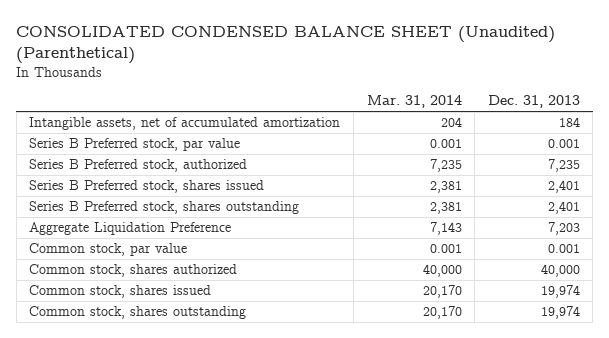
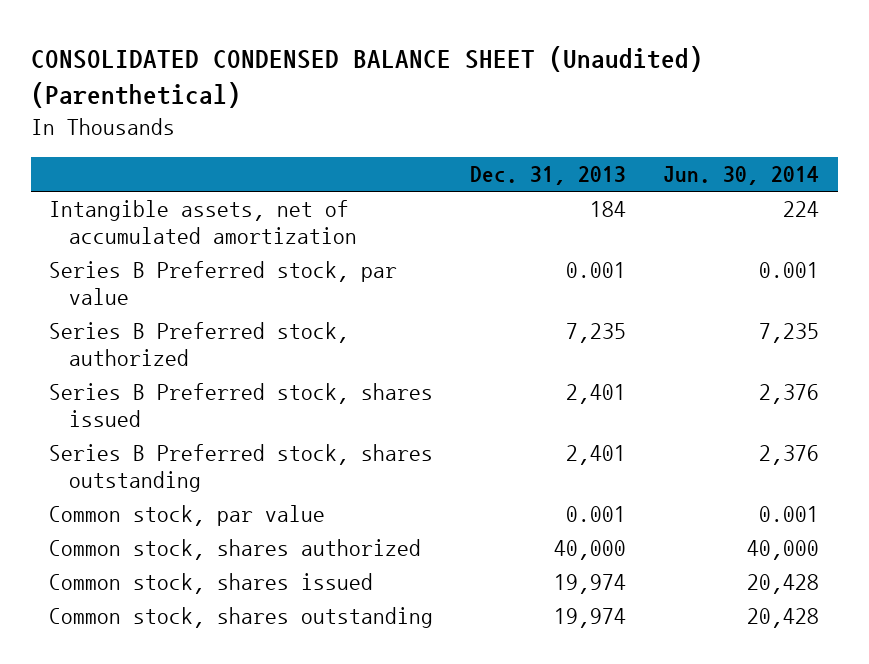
[366,95,462,109] Mar. 31, 2014 -> none
none -> [663,166,820,186] Jun. 30, 2014
[29,222,232,236] Aggregate Liquidation Preference -> none

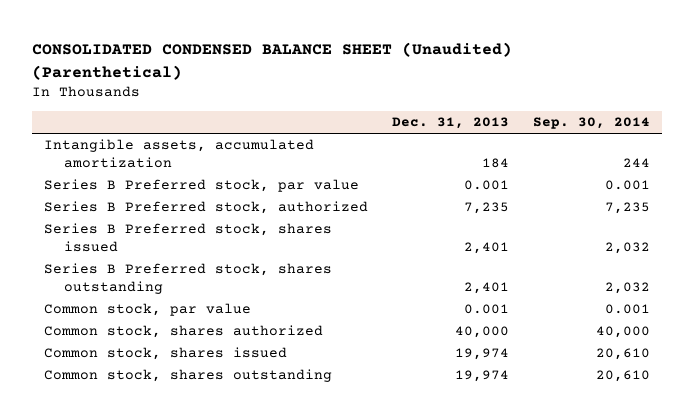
[663,166,820,186] Jun. 30, 2014 -> none
none -> [533,117,651,130] Sep. 30, 2014
[49,200,358,245] Intangible assets, net of accumulated amortization -> [43,139,314,169] Intangible assets, accumulated amortization

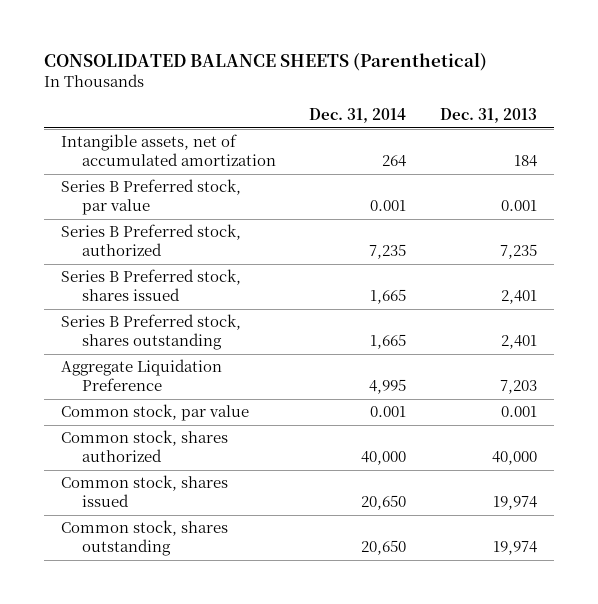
[31,42,512,80] CONSOLIDATED CONDENSED BALANCE SHEET (Unaudited) (Parenthetical) -> [44,52,488,72] CONSOLIDATED BALANCE SHEETS (Parenthetical)
[533,117,651,130] Sep. 30, 2014 -> none
none -> [309,108,407,124] Dec. 31, 2014
[43,139,314,169] Intangible assets, accumulated amortization -> [60,134,276,167] Intangible assets, net of accumulated amortization
none -> [60,359,222,392] Aggregate Liquidation Preference

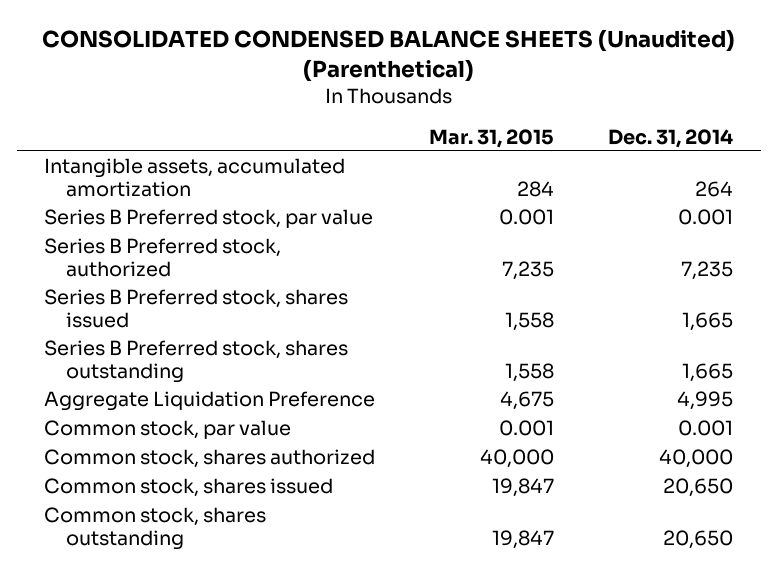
[44,52,488,72] CONSOLIDATED BALANCE SHEETS (Parenthetical) -> [41,28,735,82] CONSOLIDATED CONDENSED BALANCE SHEETS (Unaudited) (Parenthetical)
[439,108,537,124] Dec. 31, 2013 -> none
none -> [429,128,555,148] Mar. 31, 2015
[60,134,276,167] Intangible assets, net of accumulated amortization -> [43,158,345,197] Intangible assets, accumulated amortization

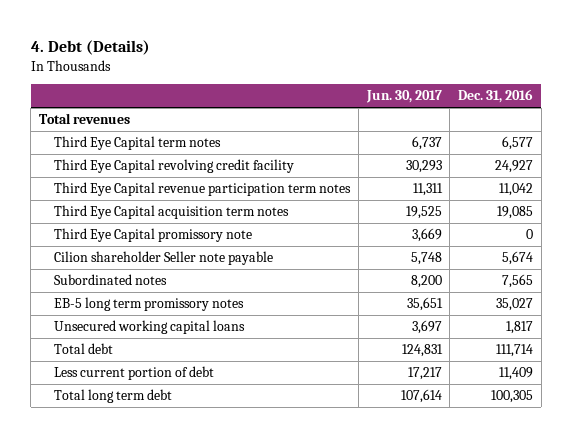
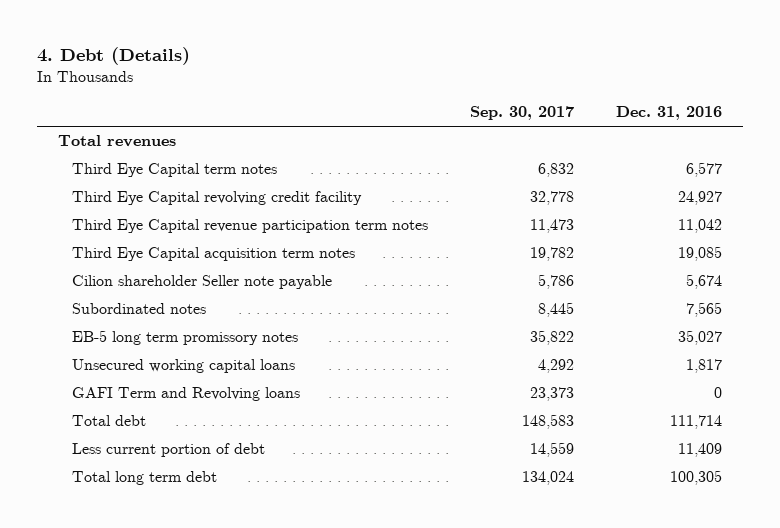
[365,90,442,104] Jun. 30, 2017 -> none
none -> [470,106,575,121] Sep. 30, 2017
[54,228,253,243] Third Eye Capital promissory note -> none
none -> [72,387,301,402] GAFI Term and Revolving loans

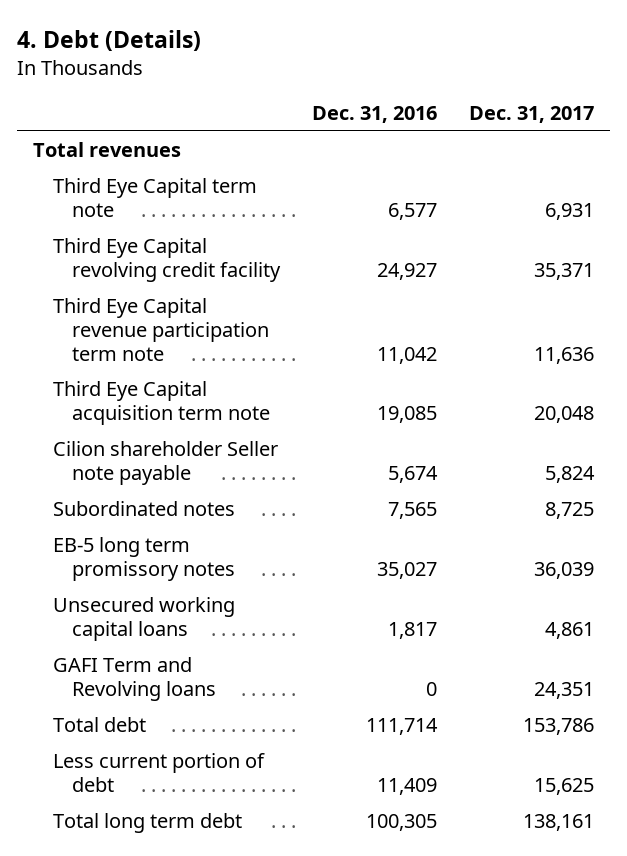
[470,106,575,121] Sep. 30, 2017 -> none
none -> [468,105,594,123] Dec. 31, 2017
[72,163,278,178] Third Eye Capital term notes -> [52,178,257,217] Third Eye Capital term note
[72,219,429,234] Third Eye Capital revenue participation term notes -> [52,298,270,361] Third Eye Capital revenue participation term note
[72,247,356,262] Third Eye Capital acquisition term notes -> [52,381,271,425] Third Eye Capital acquisition term note

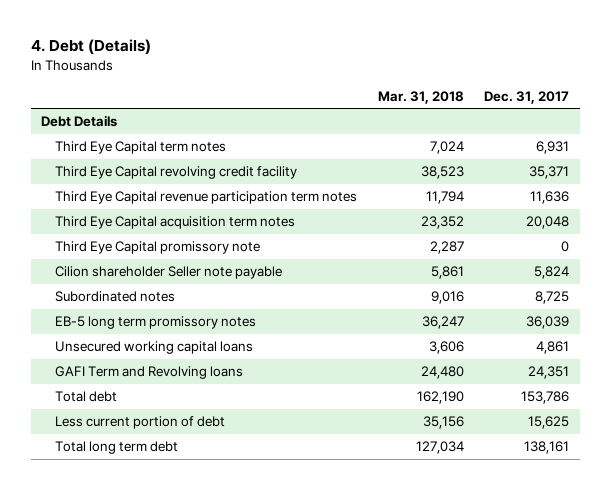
[312,105,438,123] Dec. 31, 2016 -> none
none -> [377,90,464,104] Mar. 31, 2018
[33,142,182,158] Total revenues -> none
none -> [40,115,117,128] Debt Details
[52,178,257,217] Third Eye Capital term note -> [54,141,226,155] Third Eye Capital term notes
[52,298,270,361] Third Eye Capital revenue participation term note -> [54,191,357,205] Third Eye Capital revenue participation term notes
[52,381,271,425] Third Eye Capital acquisition term note -> [54,216,295,230] Third Eye Capital acquisition term notes
none -> [54,241,260,255] Third Eye Capital promissory note

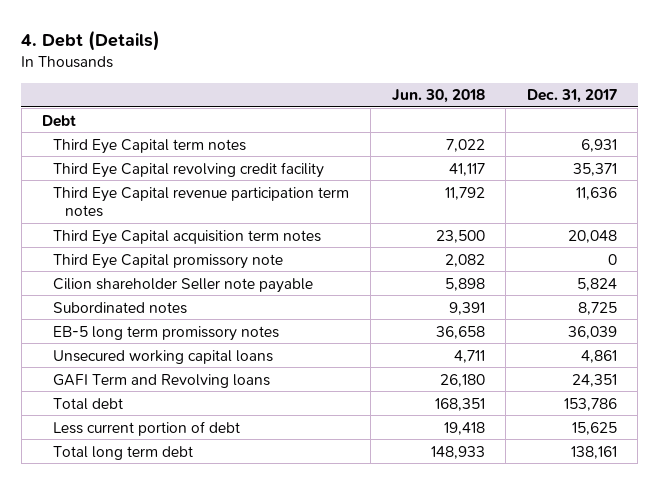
[377,90,464,104] Mar. 31, 2018 -> none
none -> [391,89,485,104] Jun. 30, 2018
[40,115,117,128] Debt Details -> [42,114,77,127] Debt

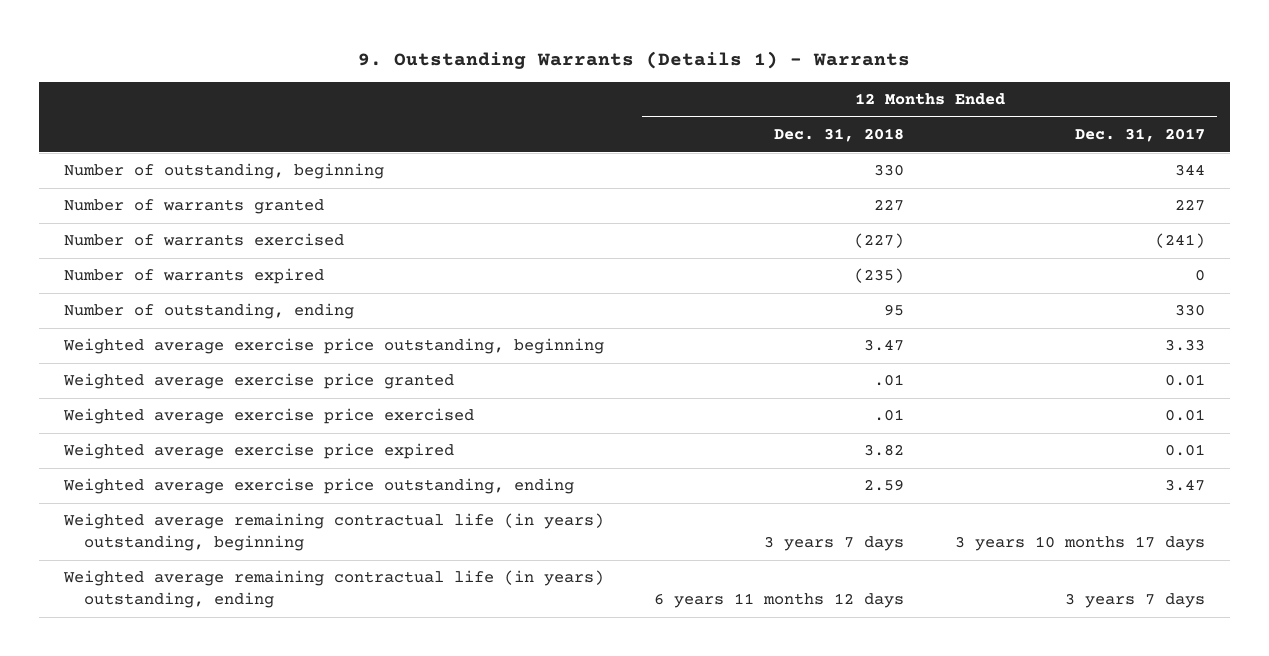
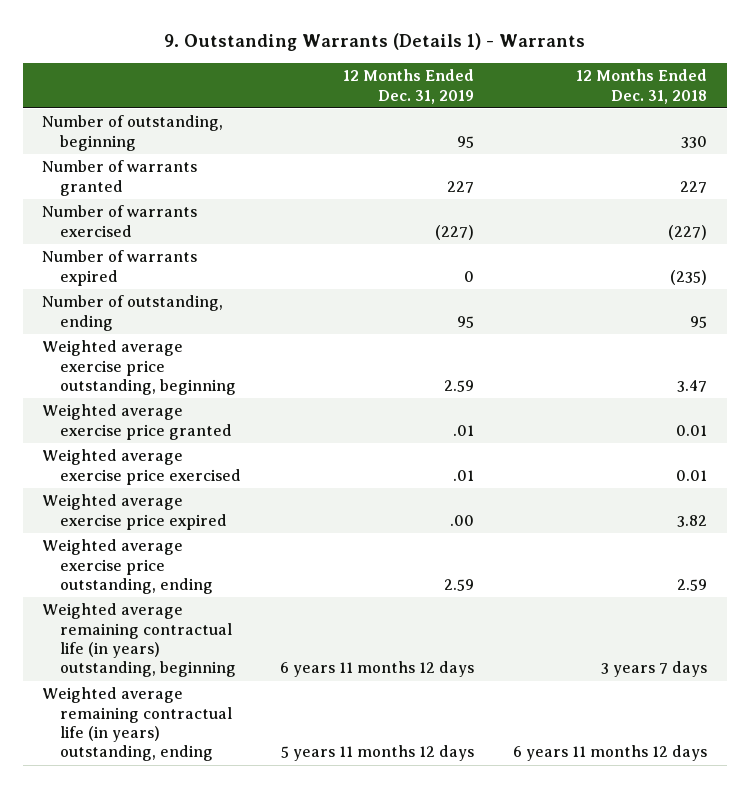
[1074,128,1205,143] Dec. 31, 2017 -> none
none -> [343,69,475,104] 12 Months Ended Dec. 31, 2019
[874,374,905,387] .01 -> [676,424,708,436] 0.01
[874,409,905,422] .01 -> [676,469,708,481] 0.01

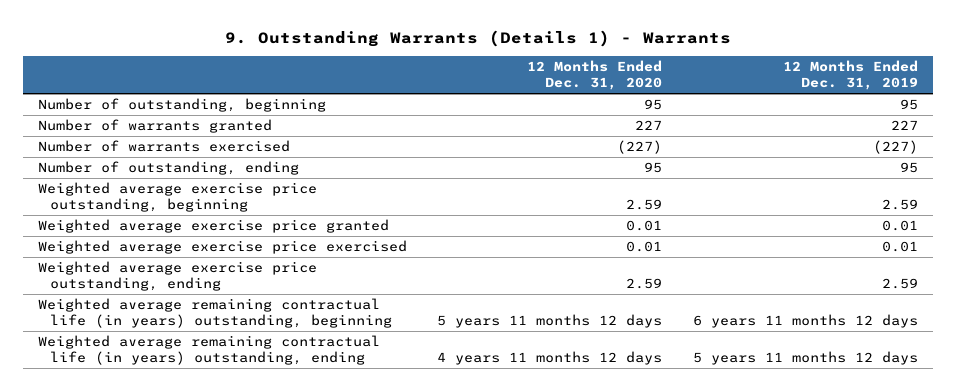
[576,69,708,104] 12 Months Ended Dec. 31, 2018 -> none
none -> [527,60,663,91] 12 Months Ended Dec. 31, 2020
[42,250,198,286] Number of warrants expired -> none
[42,494,228,530] Weighted average exercise price expired -> none
[453,424,475,436] .01 -> [881,220,918,232] 0.01
[453,469,475,481] .01 -> [881,241,918,253] 0.01

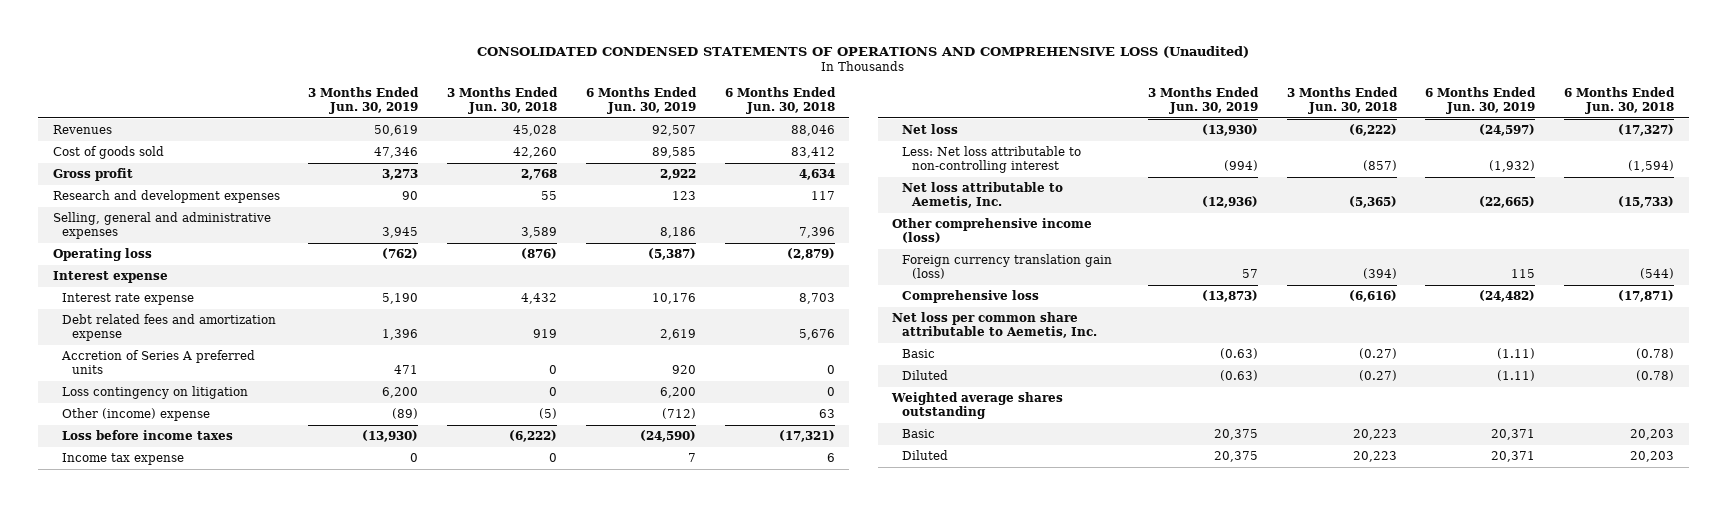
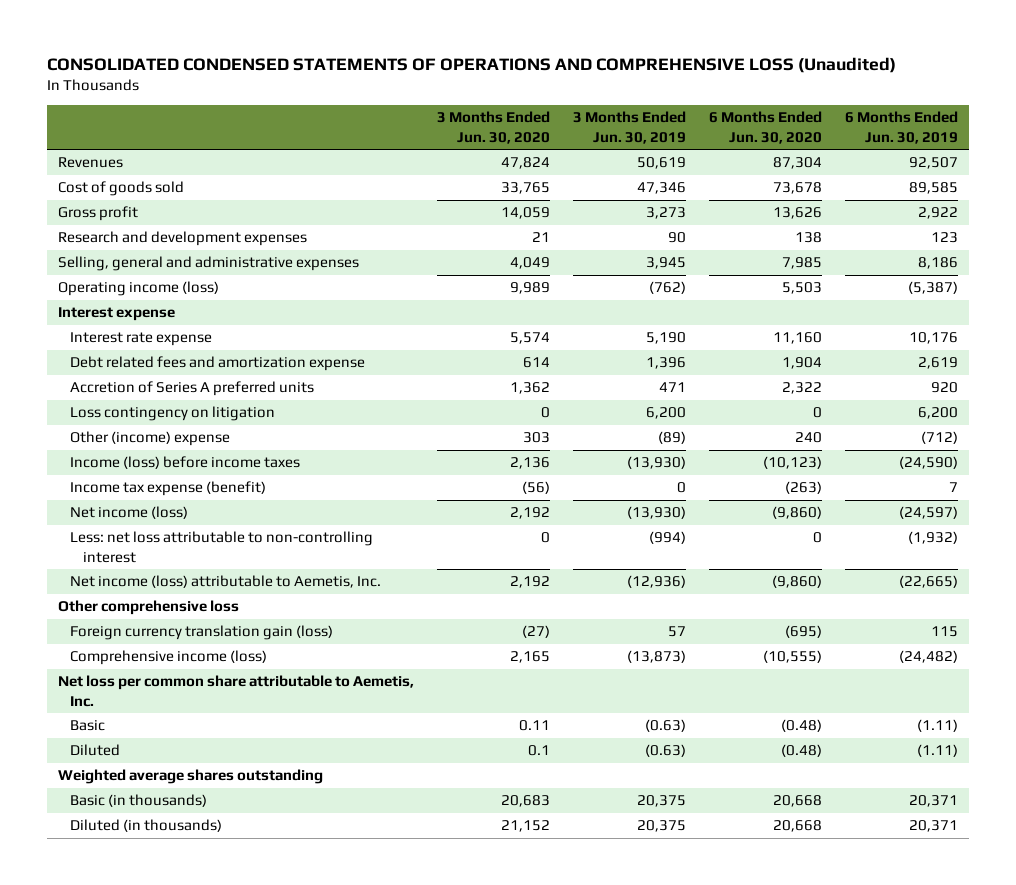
[447,87,559,114] 3 Months Ended Jun. 30, 2018 -> none
[724,87,836,114] 6 Months Ended Jun. 30, 2018 -> none
none -> [437,111,551,144] 3 Months Ended Jun. 30, 2020
none -> [709,111,823,144] 6 Months Ended Jun. 30, 2020
[52,247,152,261] Operating loss -> [58,281,220,297] Operating income (loss)
[62,429,234,440] Loss before income taxes -> [70,456,301,470] Income (loss) before income taxes
[62,452,185,465] Income tax expense -> [70,481,267,497] Income tax expense (benefit)
[901,123,958,134] Net loss -> [70,506,189,520] Net income (loss)
[901,145,1081,173] Less: Net loss attributable to non-controlling interest -> [70,531,374,563] Less: net loss attributable to non-controlling interest
[901,181,1063,208] Net loss attributable to Aemetis, Inc. -> [70,575,382,589] Net income (loss) attributable to Aemetis, Inc.
[891,217,1092,243] Other comprehensive income (loss) -> [58,600,240,616] Other comprehensive loss
[901,289,1039,303] Comprehensive loss -> [70,650,268,666] Comprehensive income (loss)
[901,428,935,438] Basic -> [70,794,208,808] Basic (in thousands)
[901,449,948,460] Diluted -> [70,819,223,833] Diluted (in thousands)

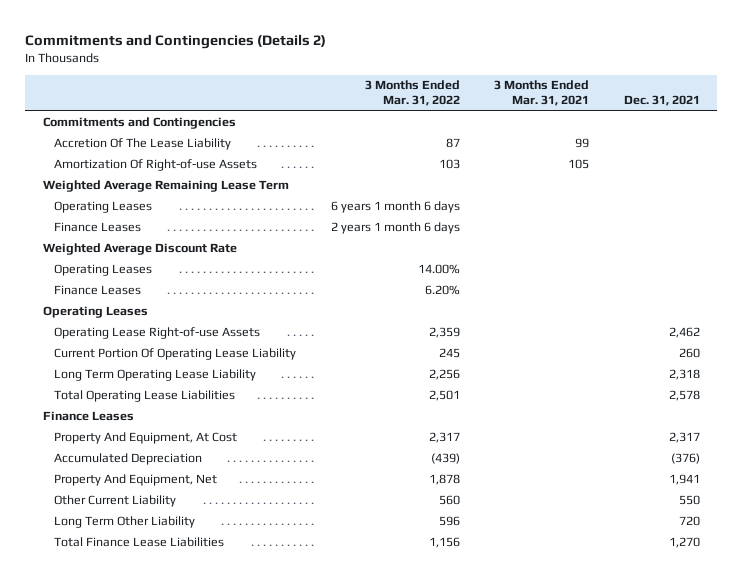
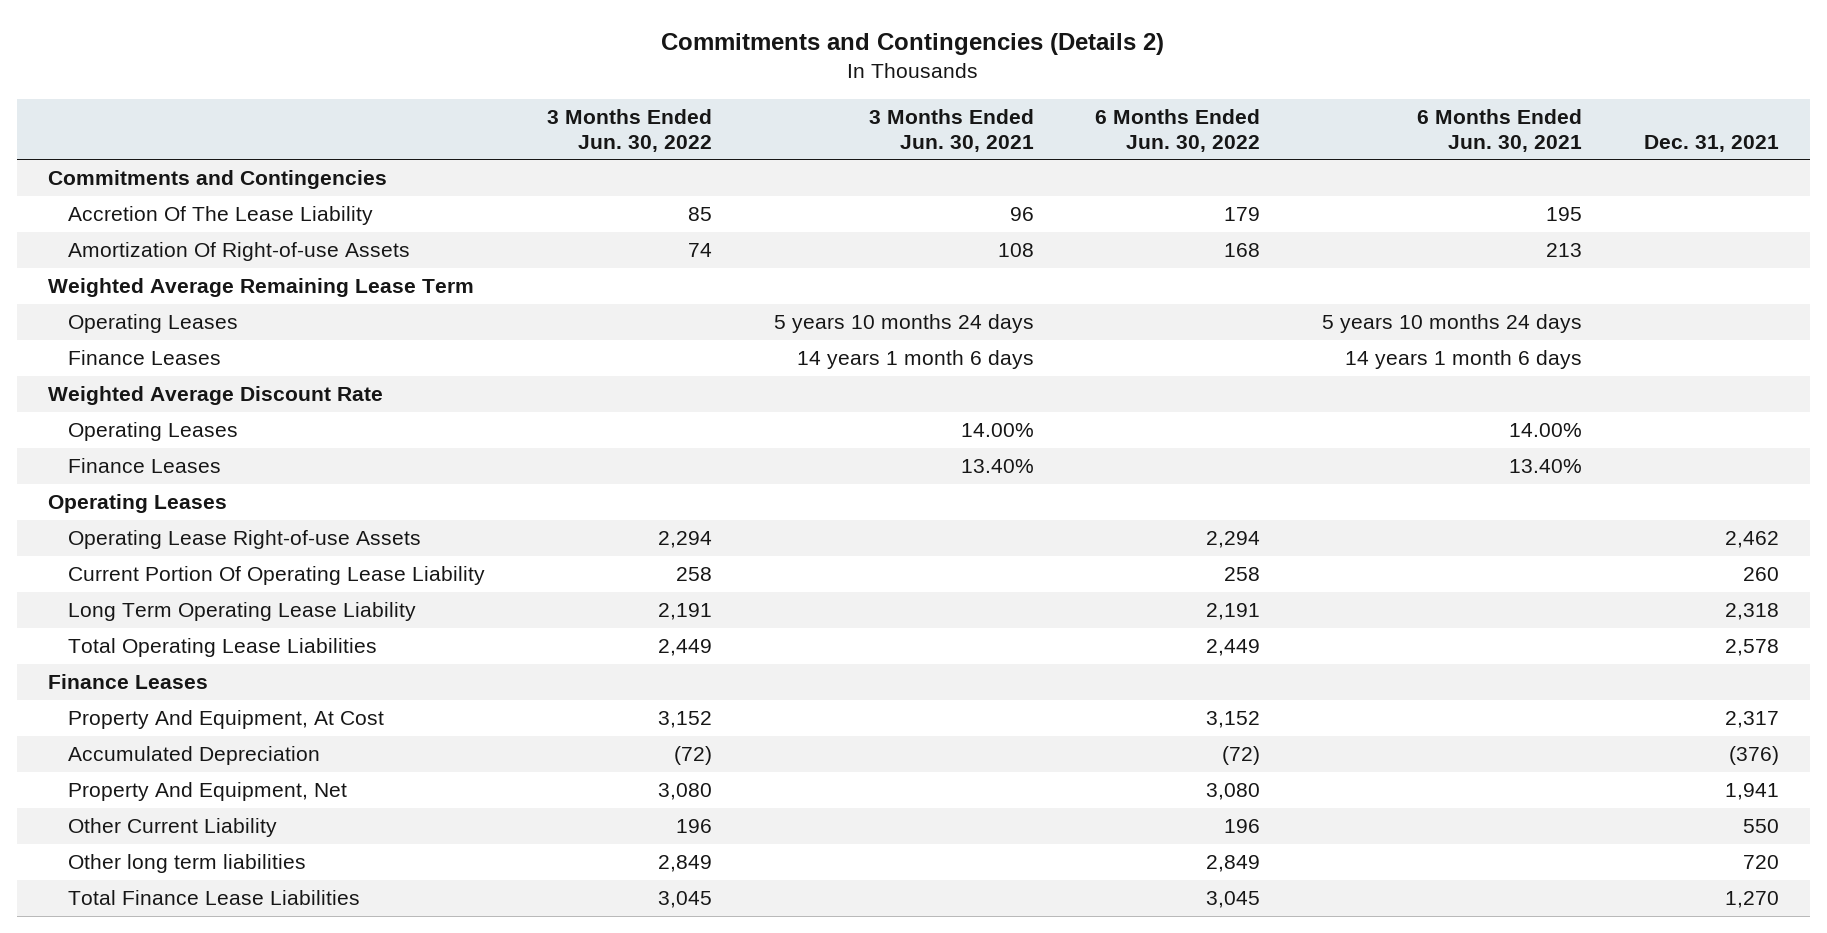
[364,80,460,107] 3 Months Ended Mar. 31, 2022 -> none
[494,80,590,107] 3 Months Ended Mar. 31, 2021 -> none
none -> [547,108,713,152] 3 Months Ended Jun. 30, 2022
none -> [868,108,1034,152] 3 Months Ended Jun. 30, 2021
none -> [1095,108,1261,152] 6 Months Ended Jun. 30, 2022
none -> [1417,108,1583,152] 6 Months Ended Jun. 30, 2021
[54,516,196,529] Long Term Other Liability -> [68,854,307,874] Other long term liabilities

